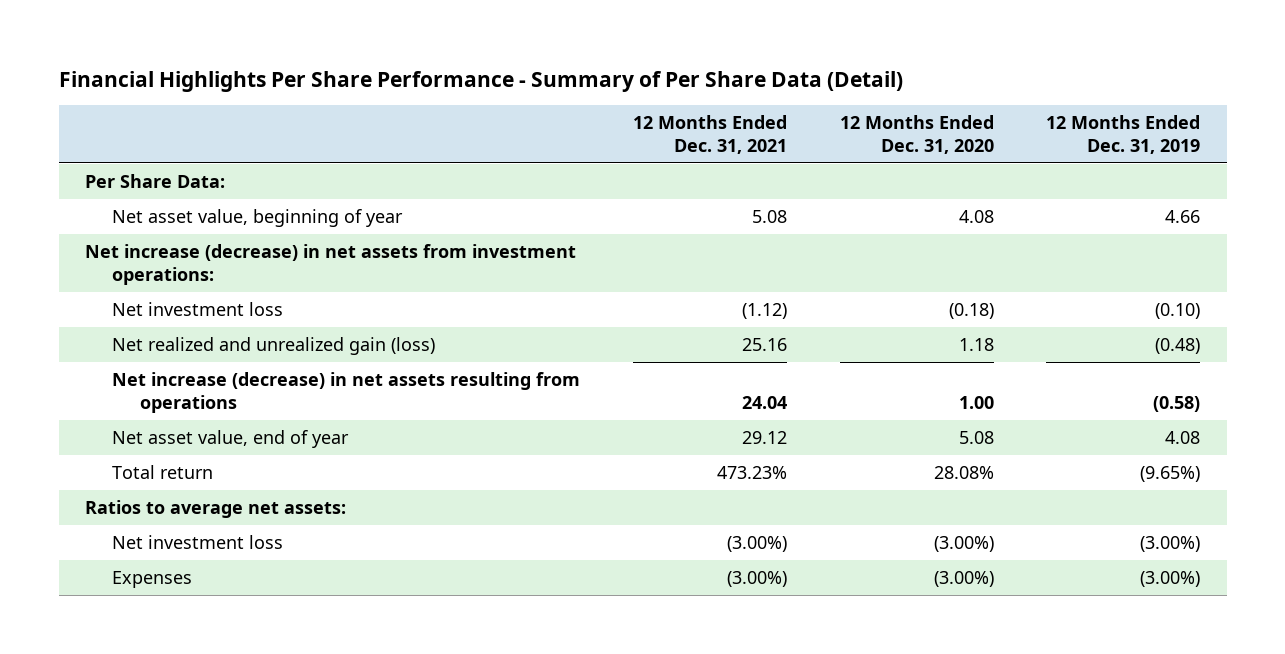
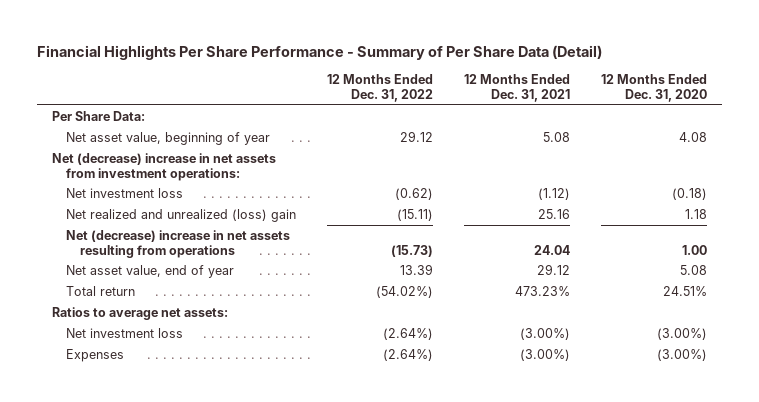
[1046,115,1201,154] 12 Months Ended Dec. 31, 2019 -> none
none -> [326,74,433,102] 12 Months Ended Dec. 31, 2022
[84,244,576,285] Net increase (decrease) in net assets from investment operations: -> [52,153,277,181] Net (decrease) increase in net assets from investment operations:
[112,337,436,356] Net realized and unrealized gain (loss) -> [65,209,296,223] Net realized and unrealized (loss) gain
[112,372,581,413] Net increase (decrease) in net assets resulting from operations -> [65,230,290,258] Net (decrease) increase in net assets resulting from operations
[933,466,994,480] 28.08% -> [662,286,707,297] 24.51%

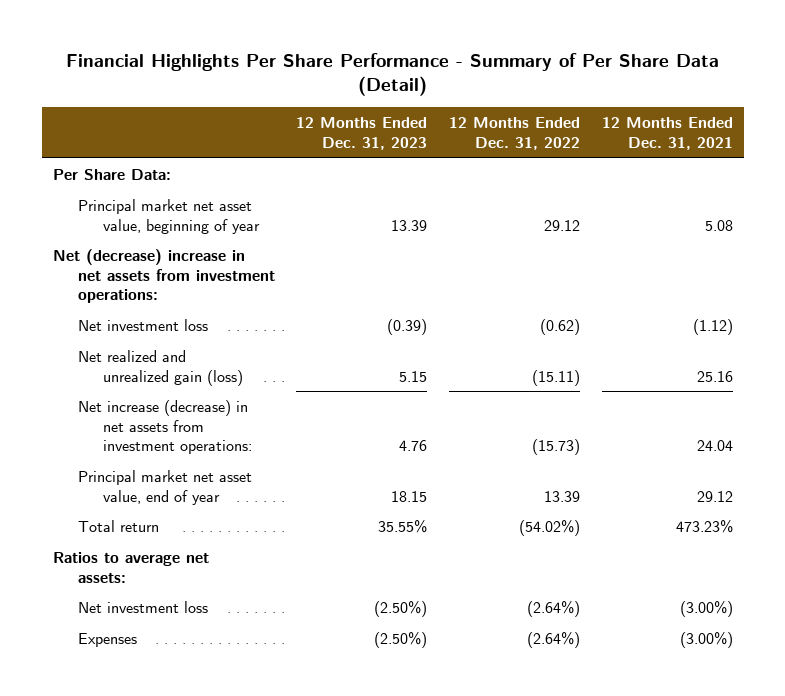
[600,74,707,102] 12 Months Ended Dec. 31, 2020 -> none
none -> [296,117,428,150] 12 Months Ended Dec. 31, 2023
[65,132,270,146] Net asset value, beginning of year -> [77,198,260,234] Principal market net asset value, beginning of year
[65,209,296,223] Net realized and unrealized (loss) gain -> [77,349,243,386] Net realized and unrealized gain (loss)
[65,230,290,258] Net (decrease) increase in net assets resulting from operations -> [77,399,252,455] Net increase (decrease) in net assets from investment operations:
[65,265,234,279] Net asset value, end of year -> [77,469,252,505] Principal market net asset value, end of year

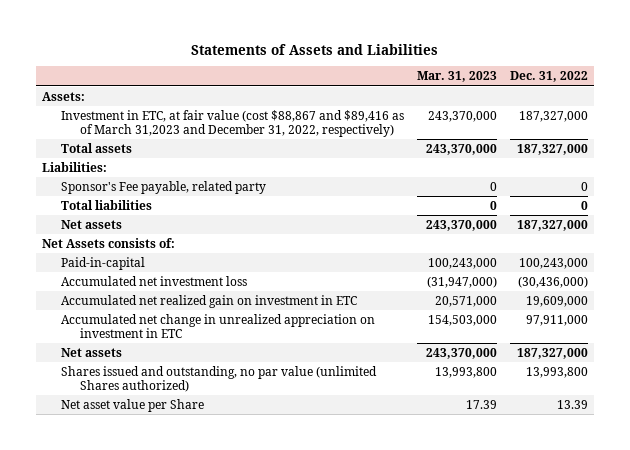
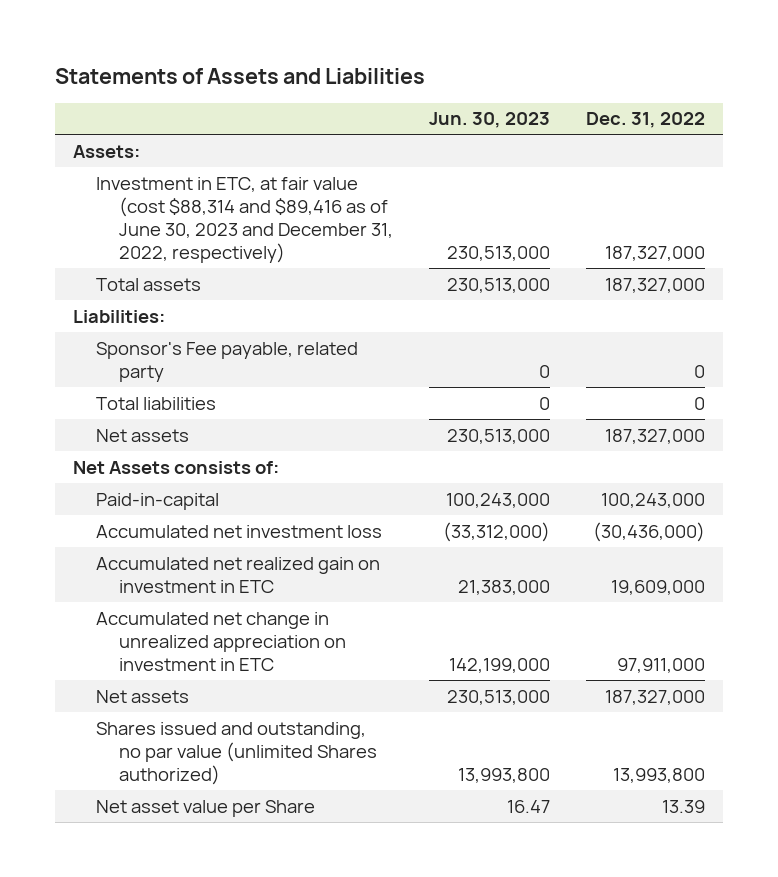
[416,71,497,83] Mar. 31, 2023 -> none
none -> [428,112,550,129] Jun. 30, 2023
[61,109,405,138] Investment in ETC, at fair value (cost $88,867 and $89,416 as of March 31,2023 and December 31, 2022, respectively) -> [96,176,393,263] Investment in ETC, at fair value (cost $88,314 and $89,416 as of June 30, 2023 and December 31, 2022, respectively)

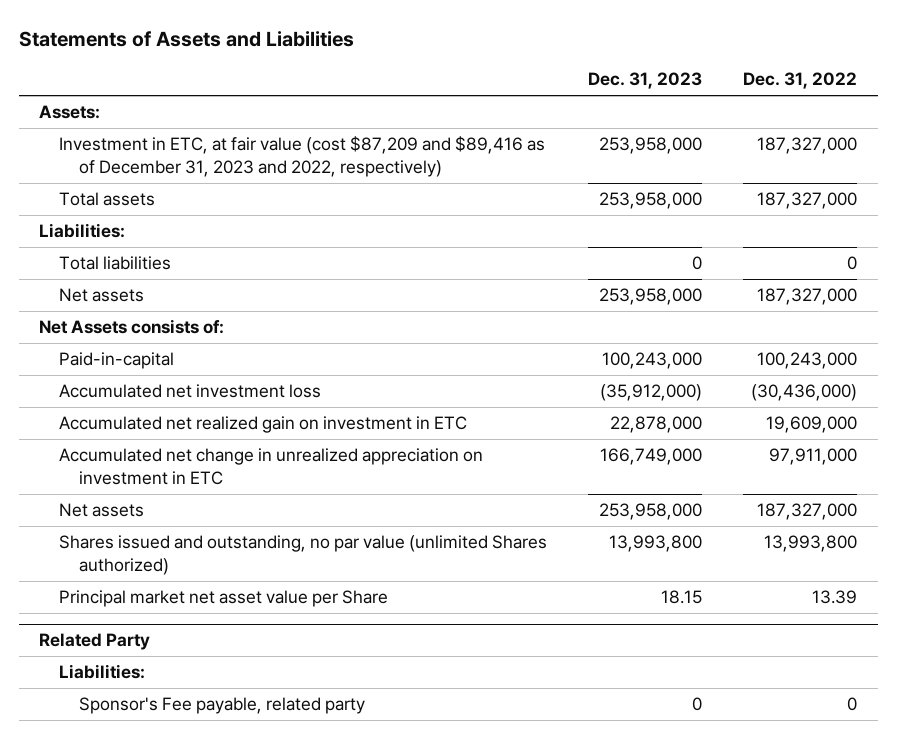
[428,112,550,129] Jun. 30, 2023 -> none
none -> [588,72,703,90] Dec. 31, 2023
[96,176,393,263] Investment in ETC, at fair value (cost $88,314 and $89,416 as of June 30, 2023 and December 31, 2022, respectively) -> [59,136,546,177] Investment in ETC, at fair value (cost $87,209 and $89,416 as of December 31, 2023 and 2022, respectively)
[96,341,359,382] Sponsor's Fee payable, related party -> none
[96,799,316,817] Net asset value per Share -> [59,590,389,608] Principal market net asset value per Share
none -> [39,633,151,651] Related Party
none -> [59,664,146,680] Liabilities:
none -> [79,697,366,715] Sponsor's Fee payable, related party

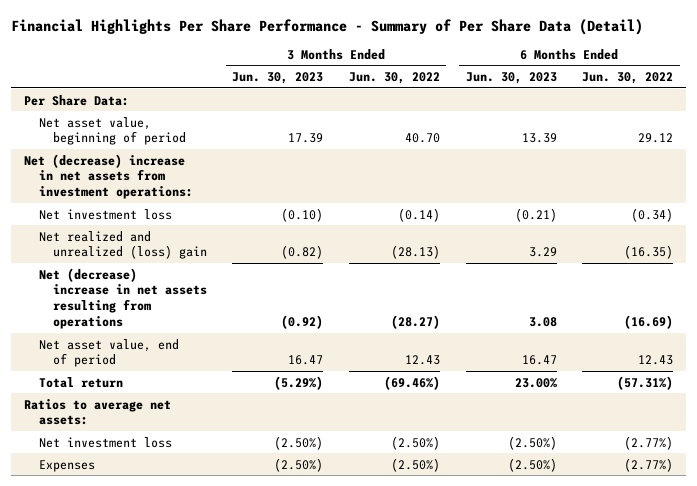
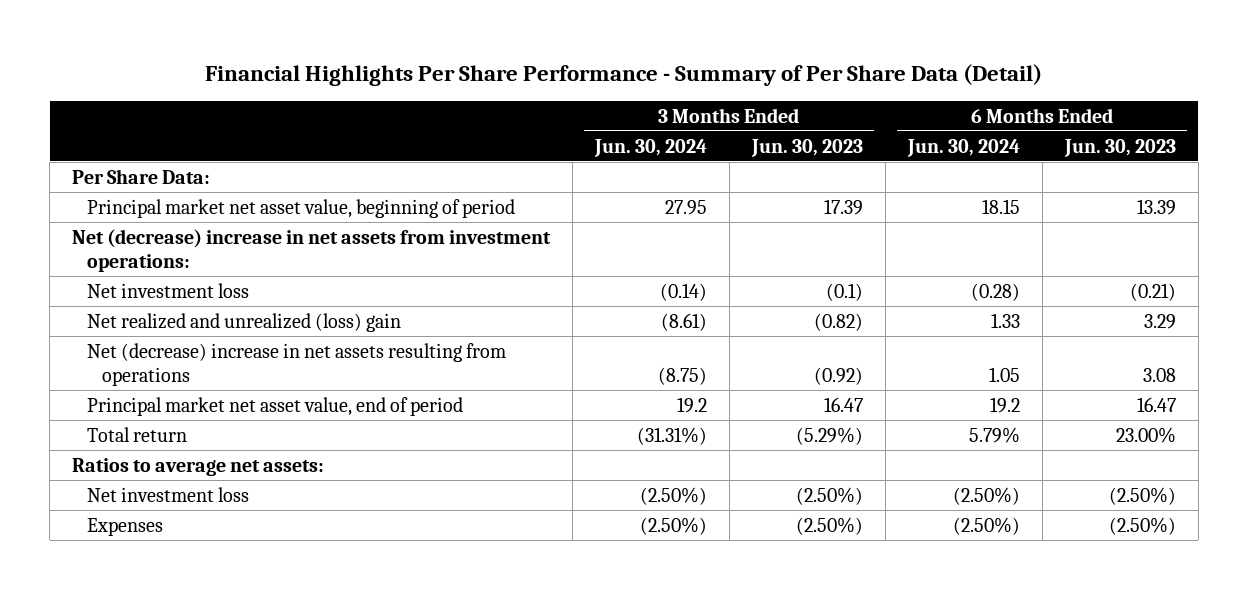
[348,72,440,85] Jun. 30, 2022 -> none
[582,72,674,85] Jun. 30, 2022 -> none
none -> [594,138,708,157] Jun. 30, 2024
none -> [906,138,1020,157] Jun. 30, 2024
[38,116,186,146] Net asset value, beginning of period -> [87,198,516,218] Principal market net asset value, beginning of period
[281,207,324,222] (0.10) -> [826,282,864,301] (0.1)
[38,338,179,368] Net asset value, end of period -> [87,396,464,416] Principal market net asset value, end of period

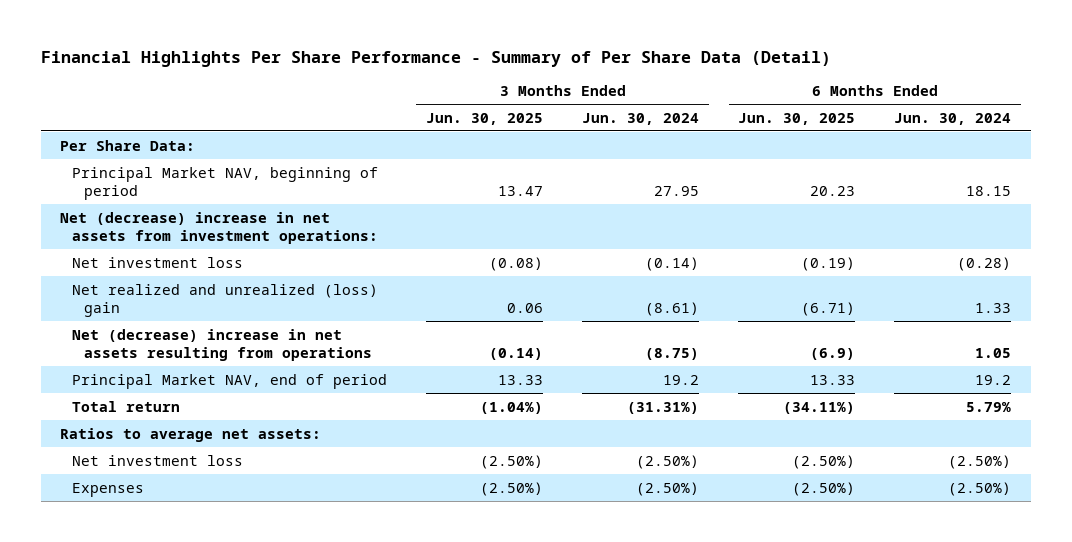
[751,138,864,157] Jun. 30, 2023 -> none
[1063,138,1176,157] Jun. 30, 2023 -> none
none -> [426,112,544,125] Jun. 30, 2025
none -> [738,112,856,125] Jun. 30, 2025
[87,198,516,218] Principal market net asset value, beginning of period -> [72,166,379,201] Principal Market NAV, beginning of period
[87,396,464,416] Principal market net asset value, end of period -> [72,373,388,389] Principal Market NAV, end of period

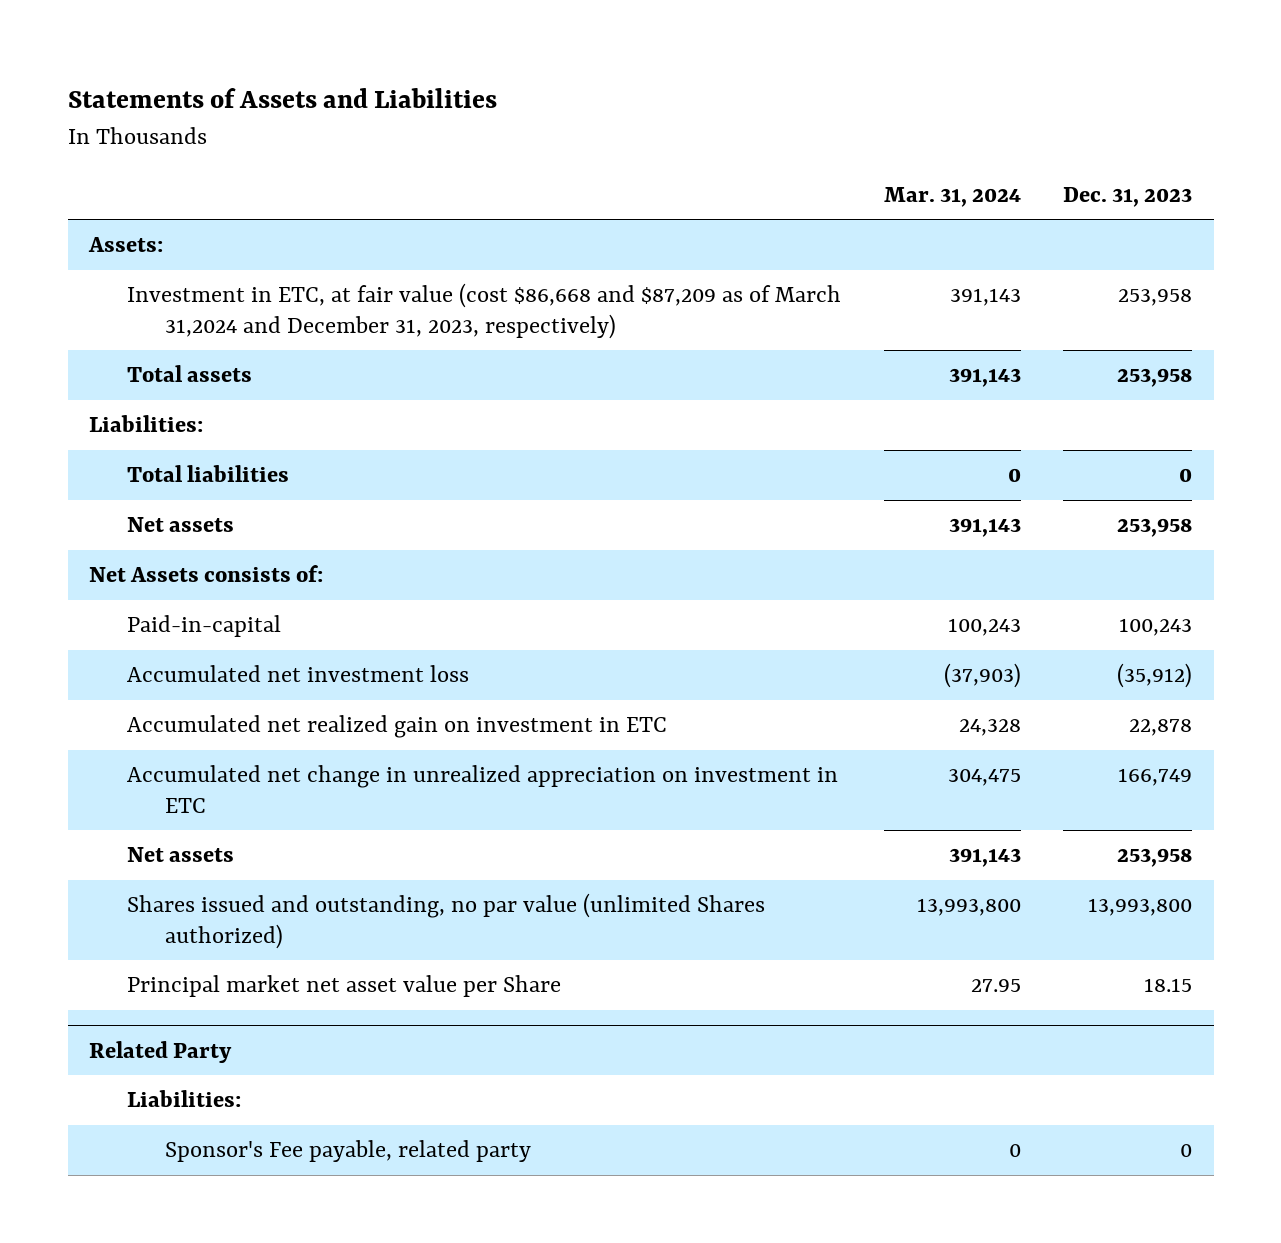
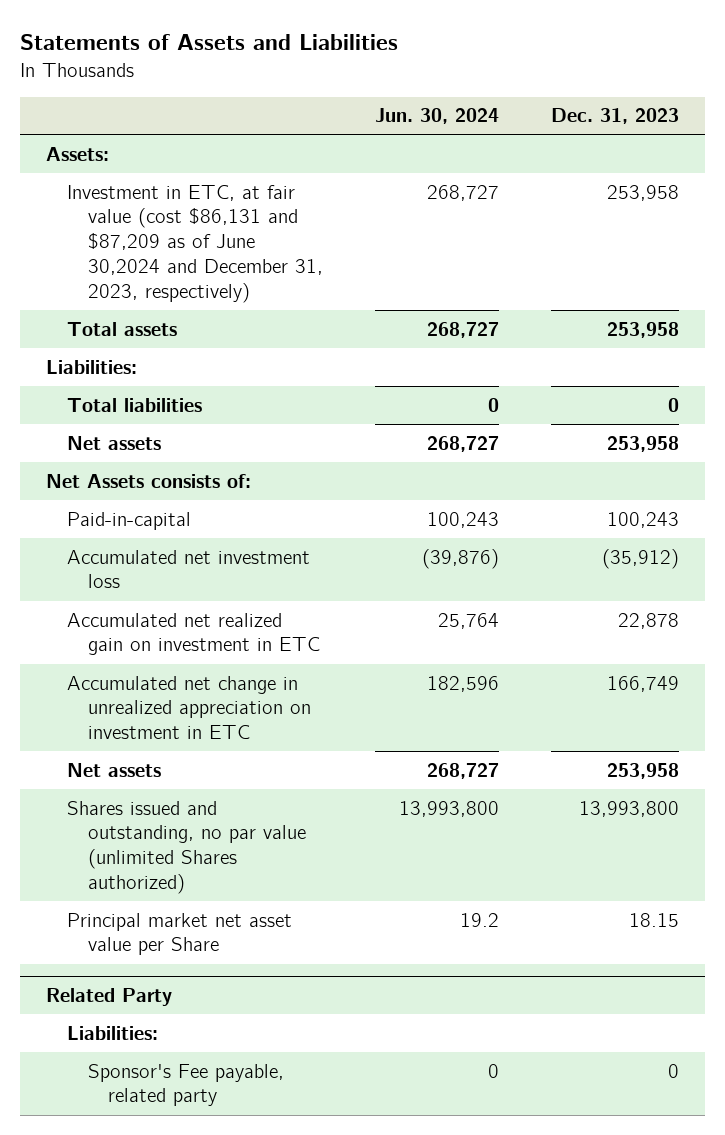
[883,187,1021,208] Mar. 31, 2024 -> none
none -> [374,108,499,125] Jun. 30, 2024
[127,283,842,340] Investment in ETC, at fair value (cost $86,668 and $87,209 as of March 31,2024 and December 31, 2023, respectively) -> [66,184,323,304] Investment in ETC, at fair value (cost $86,131 and $87,209 as of June 30,2024 and December 31, 2023, respectively)

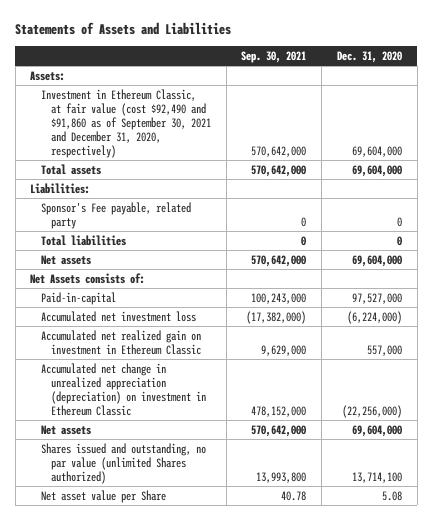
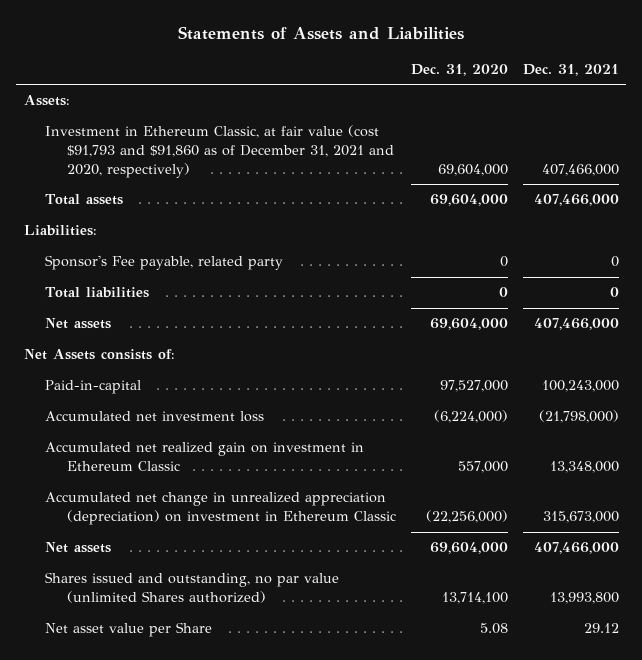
[241,50,307,63] Sep. 30, 2021 -> none
none -> [522,63,619,76] Dec. 31, 2021
[40,88,212,158] Investment in Ethereum Classic, at fair value (cost $92,490 and $91,860 as of September 30, 2021 and December 31, 2020, respectively) -> [45,125,394,179] Investment in Ethereum Classic, at fair value (cost $91,793 and $91,860 as of December 31, 2021 and 2020, respectively)

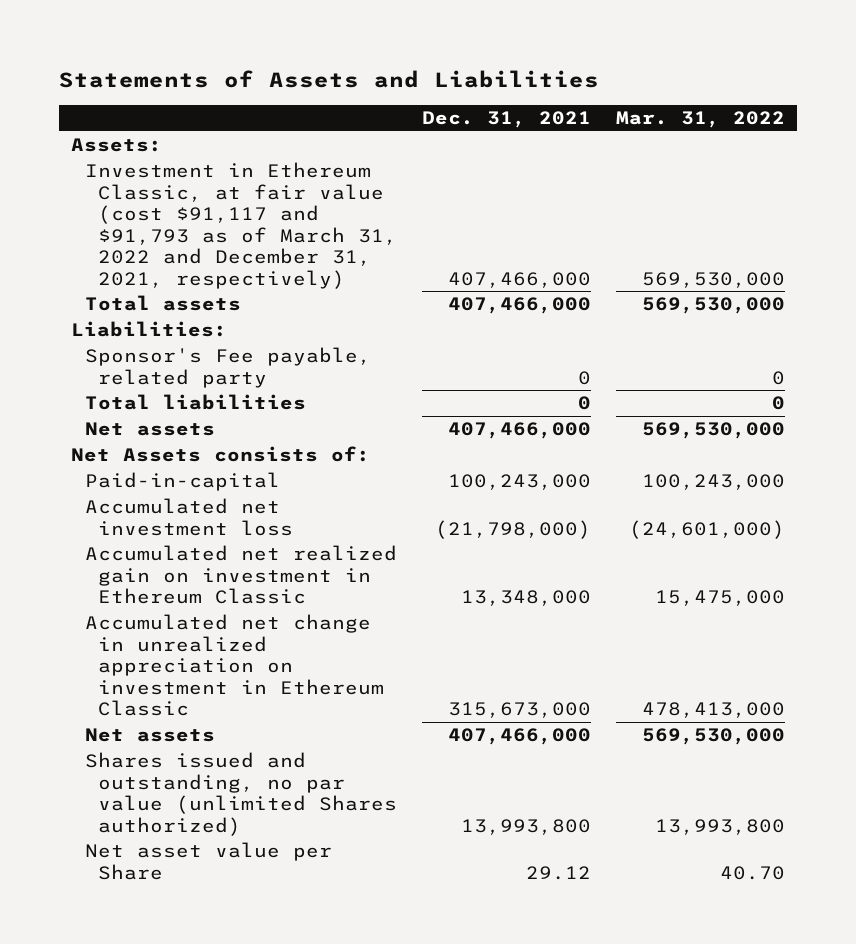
[410,63,508,76] Dec. 31, 2020 -> none
none -> [615,111,785,129] Mar. 31, 2022
[45,125,394,179] Investment in Ethereum Classic, at fair value (cost $91,793 and $91,860 as of December 31, 2021 and 2020, respectively) -> [84,162,397,289] Investment in Ethereum Classic, at fair value (cost $91,117 and $91,793 as of March 31, 2022 and December 31, 2021, respectively)
[45,492,396,526] Accumulated net change in unrealized appreciation (depreciation) on investment in Ethereum Classic -> [84,614,384,717] Accumulated net change in unrealized appreciation on investment in Ethereum Classic

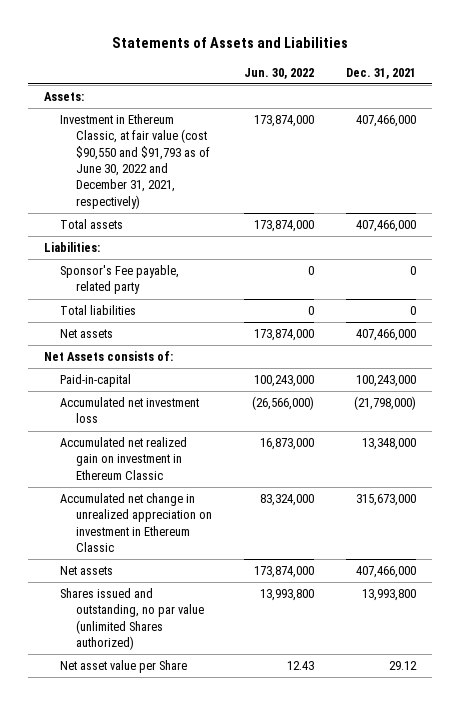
[615,111,785,129] Mar. 31, 2022 -> none
none -> [244,67,315,79] Jun. 30, 2022
[84,162,397,289] Investment in Ethereum Classic, at fair value (cost $91,117 and $91,793 as of March 31, 2022 and December 31, 2021, respectively) -> [60,114,211,209] Investment in Ethereum Classic, at fair value (cost $90,550 and $91,793 as of June 30, 2022 and December 31, 2021, respectively)

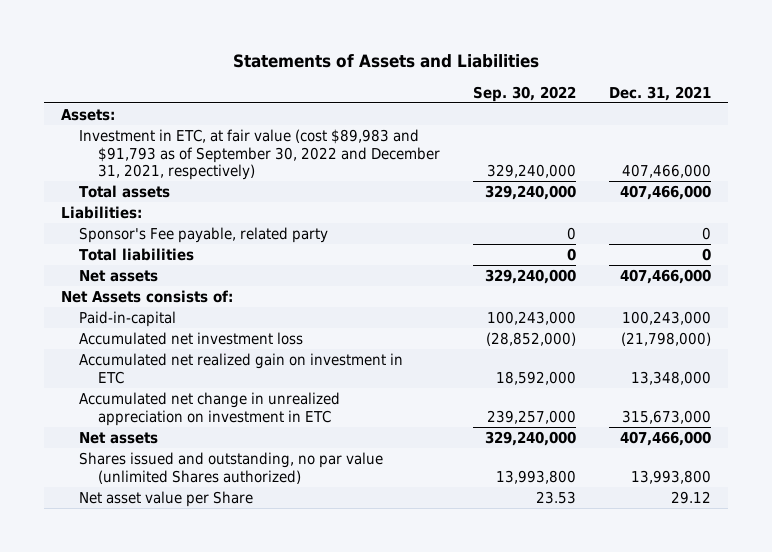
[244,67,315,79] Jun. 30, 2022 -> none
none -> [473,85,577,102] Sep. 30, 2022
[60,114,211,209] Investment in Ethereum Classic, at fair value (cost $90,550 and $91,793 as of June 30, 2022 and December 31, 2021, respectively) -> [79,129,440,180] Investment in ETC, at fair value (cost $89,983 and $91,793 as of September 30, 2022 and December 31, 2021, respectively)
[60,437,188,480] Accumulated net realized gain on investment in Ethereum Classic -> [79,353,404,384] Accumulated net realized gain on investment in ETC
[60,493,213,553] Accumulated net change in unrealized appreciation on investment in Ethereum Classic -> [79,392,341,426] Accumulated net change in unrealized appreciation on investment in ETC

